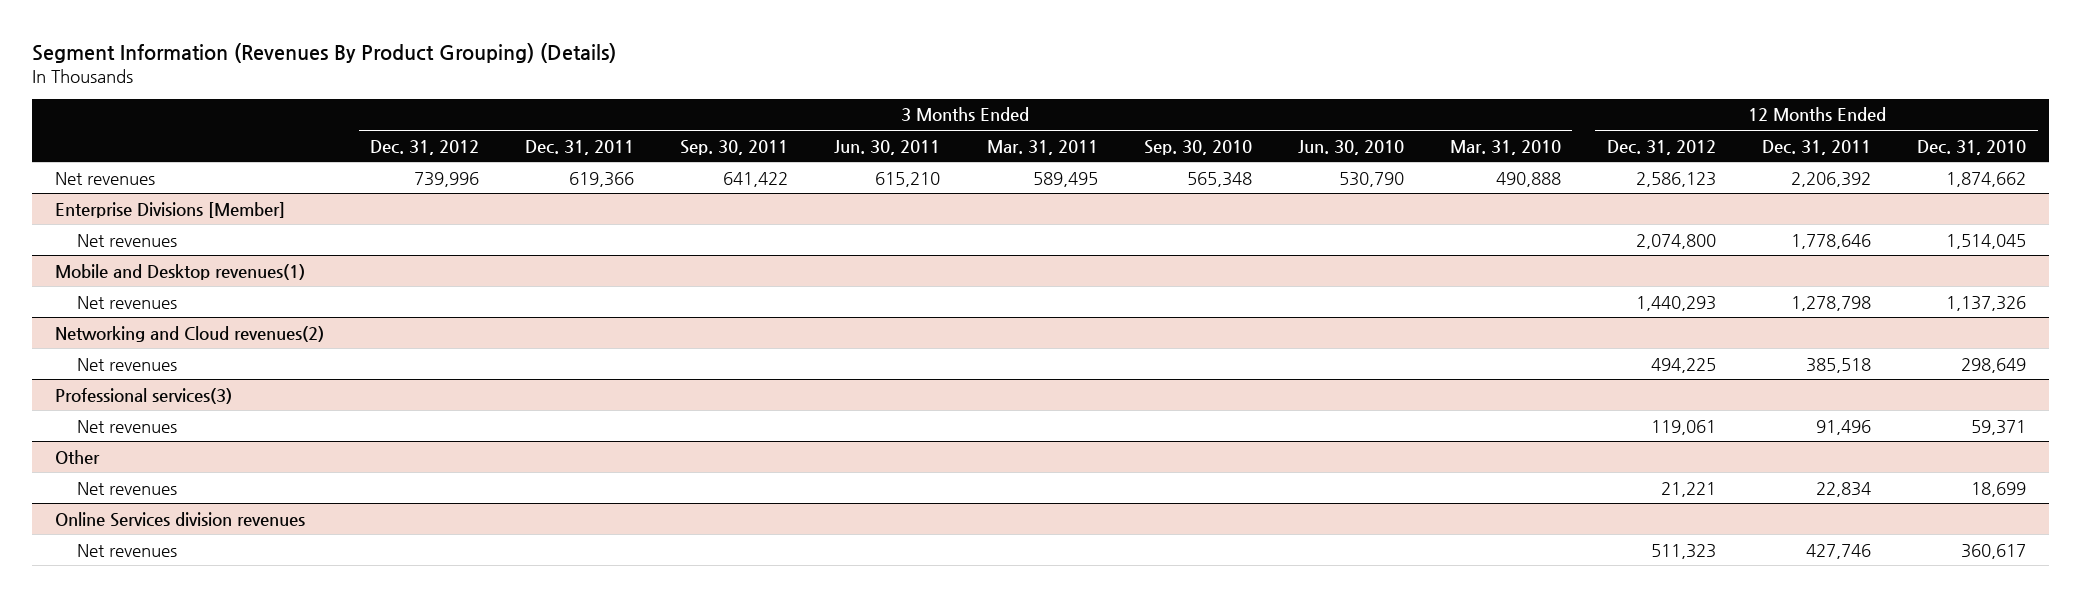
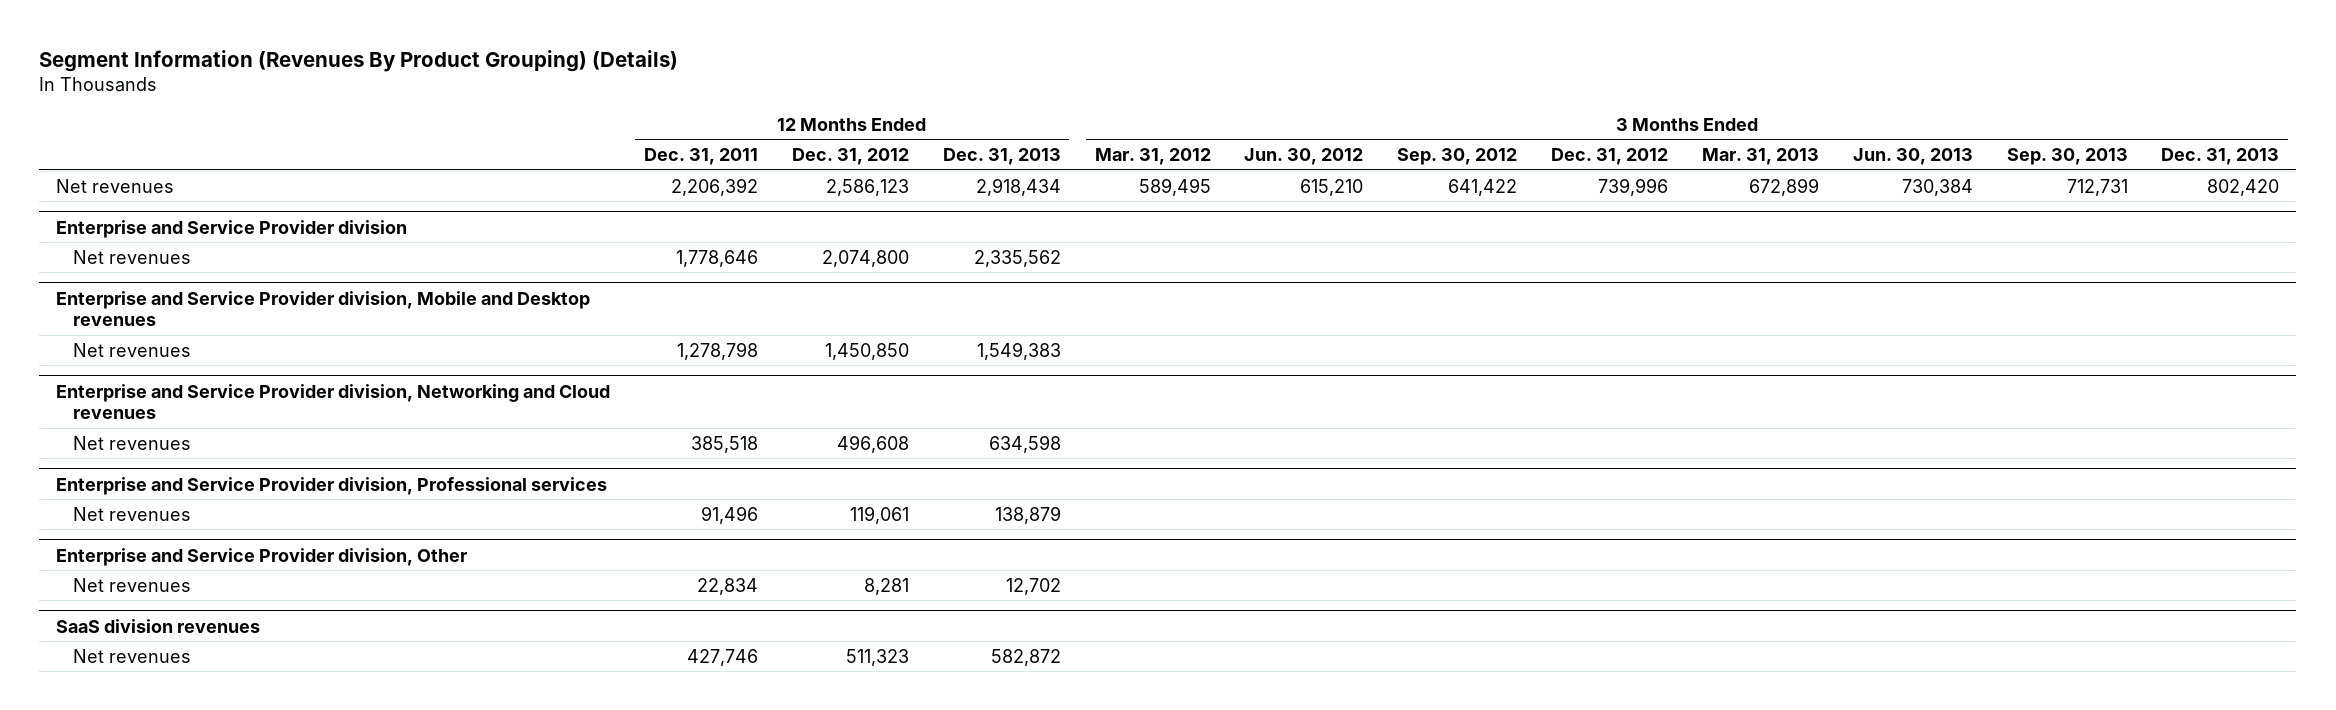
[525,139,635,155] Dec. 31, 2011 -> none
[680,139,789,155] Sep. 30, 2011 -> none
[834,139,941,155] Jun. 30, 2011 -> none
[986,139,1098,155] Mar. 31, 2011 -> none
[1143,139,1252,155] Sep. 30, 2010 -> none
[1297,139,1404,155] Jun. 30, 2010 -> none
[1449,139,1561,155] Mar. 31, 2010 -> none
[1917,139,2027,155] Dec. 31, 2010 -> none
none -> [942,148,1061,166] Dec. 31, 2013
none -> [1094,148,1211,166] Mar. 31, 2012
none -> [1244,148,1364,166] Jun. 30, 2012
none -> [1397,148,1518,166] Sep. 30, 2012
none -> [1701,148,1819,166] Mar. 31, 2013
none -> [1852,148,1973,166] Jun. 30, 2013
none -> [2006,148,2128,166] Sep. 30, 2013
none -> [2161,148,2280,166] Dec. 31, 2013
[55,201,286,218] Enterprise Divisions [Member] -> none
none -> [56,219,408,238] Enterprise and Service Provider division
[55,263,306,280] Mobile and Desktop revenues(1) -> none
[55,325,325,342] Networking and Cloud revenues(2) -> none
[55,387,233,404] Professional services(3) -> none
none -> [56,290,591,327] Enterprise and Service Provider division, Mobile and Desktop revenues
[1635,295,1716,311] 1,440,293 -> [824,342,909,360] 1,450,850
none -> [56,383,611,420] Enterprise and Service Provider division, Networking and Cloud revenues
[1650,357,1716,373] 494,225 -> [836,434,909,453] 496,608
none -> [56,476,608,495] Enterprise and Service Provider division, Professional services
[55,449,101,464] Other -> none
[55,511,306,527] Online Services division revenues -> none
none -> [56,547,468,566] Enterprise and Service Provider division, Other
[1660,481,1716,497] 21,221 -> [863,577,909,595] 8,281
none -> [56,618,261,633] SaaS division revenues

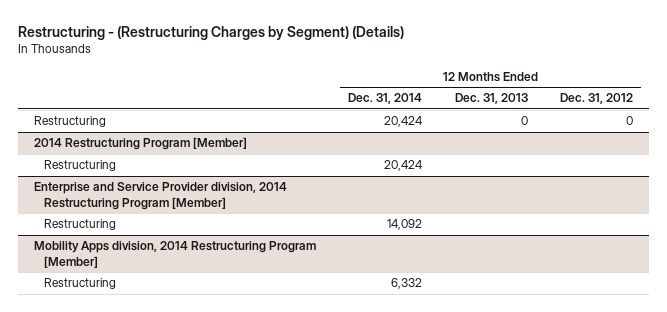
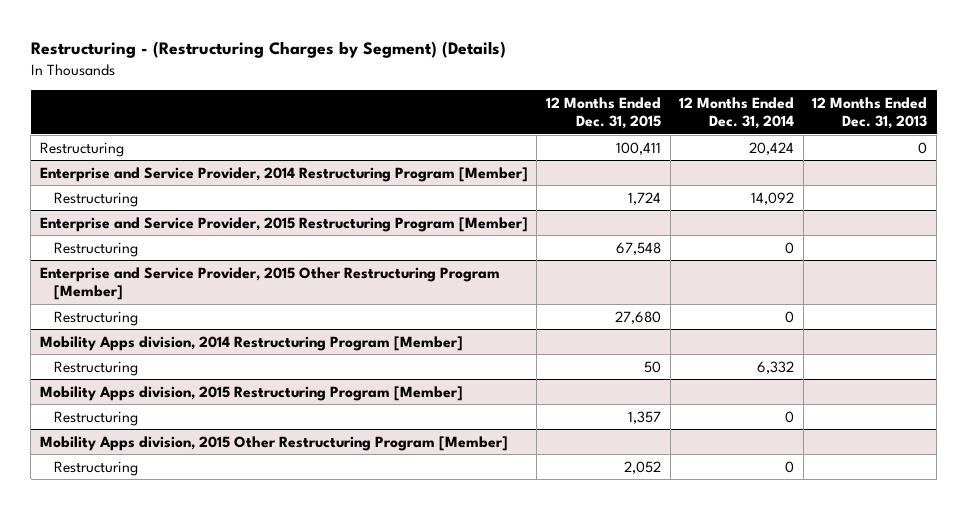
[559,93,633,105] Dec. 31, 2012 -> none
none -> [545,96,661,130] 12 Months Ended Dec. 31, 2015
[33,137,247,151] 2014 Restructuring Program [Member] -> none
[43,160,116,172] Restructuring -> none
[33,182,287,210] Enterprise and Service Provider division, 2014 Restructuring Program [Member] -> [39,166,528,182] Enterprise and Service Provider, 2014 Restructuring Program [Member]
none -> [39,216,528,232] Enterprise and Service Provider, 2015 Restructuring Program [Member]
none -> [54,241,139,257] Restructuring
none -> [39,266,500,301] Enterprise and Service Provider, 2015 Other Restructuring Program [Member]
none -> [54,310,139,326] Restructuring
none -> [39,385,463,401] Mobility Apps division, 2015 Restructuring Program [Member]
none -> [54,410,139,426] Restructuring
none -> [39,435,508,451] Mobility Apps division, 2015 Other Restructuring Program [Member]
none -> [54,460,139,476] Restructuring

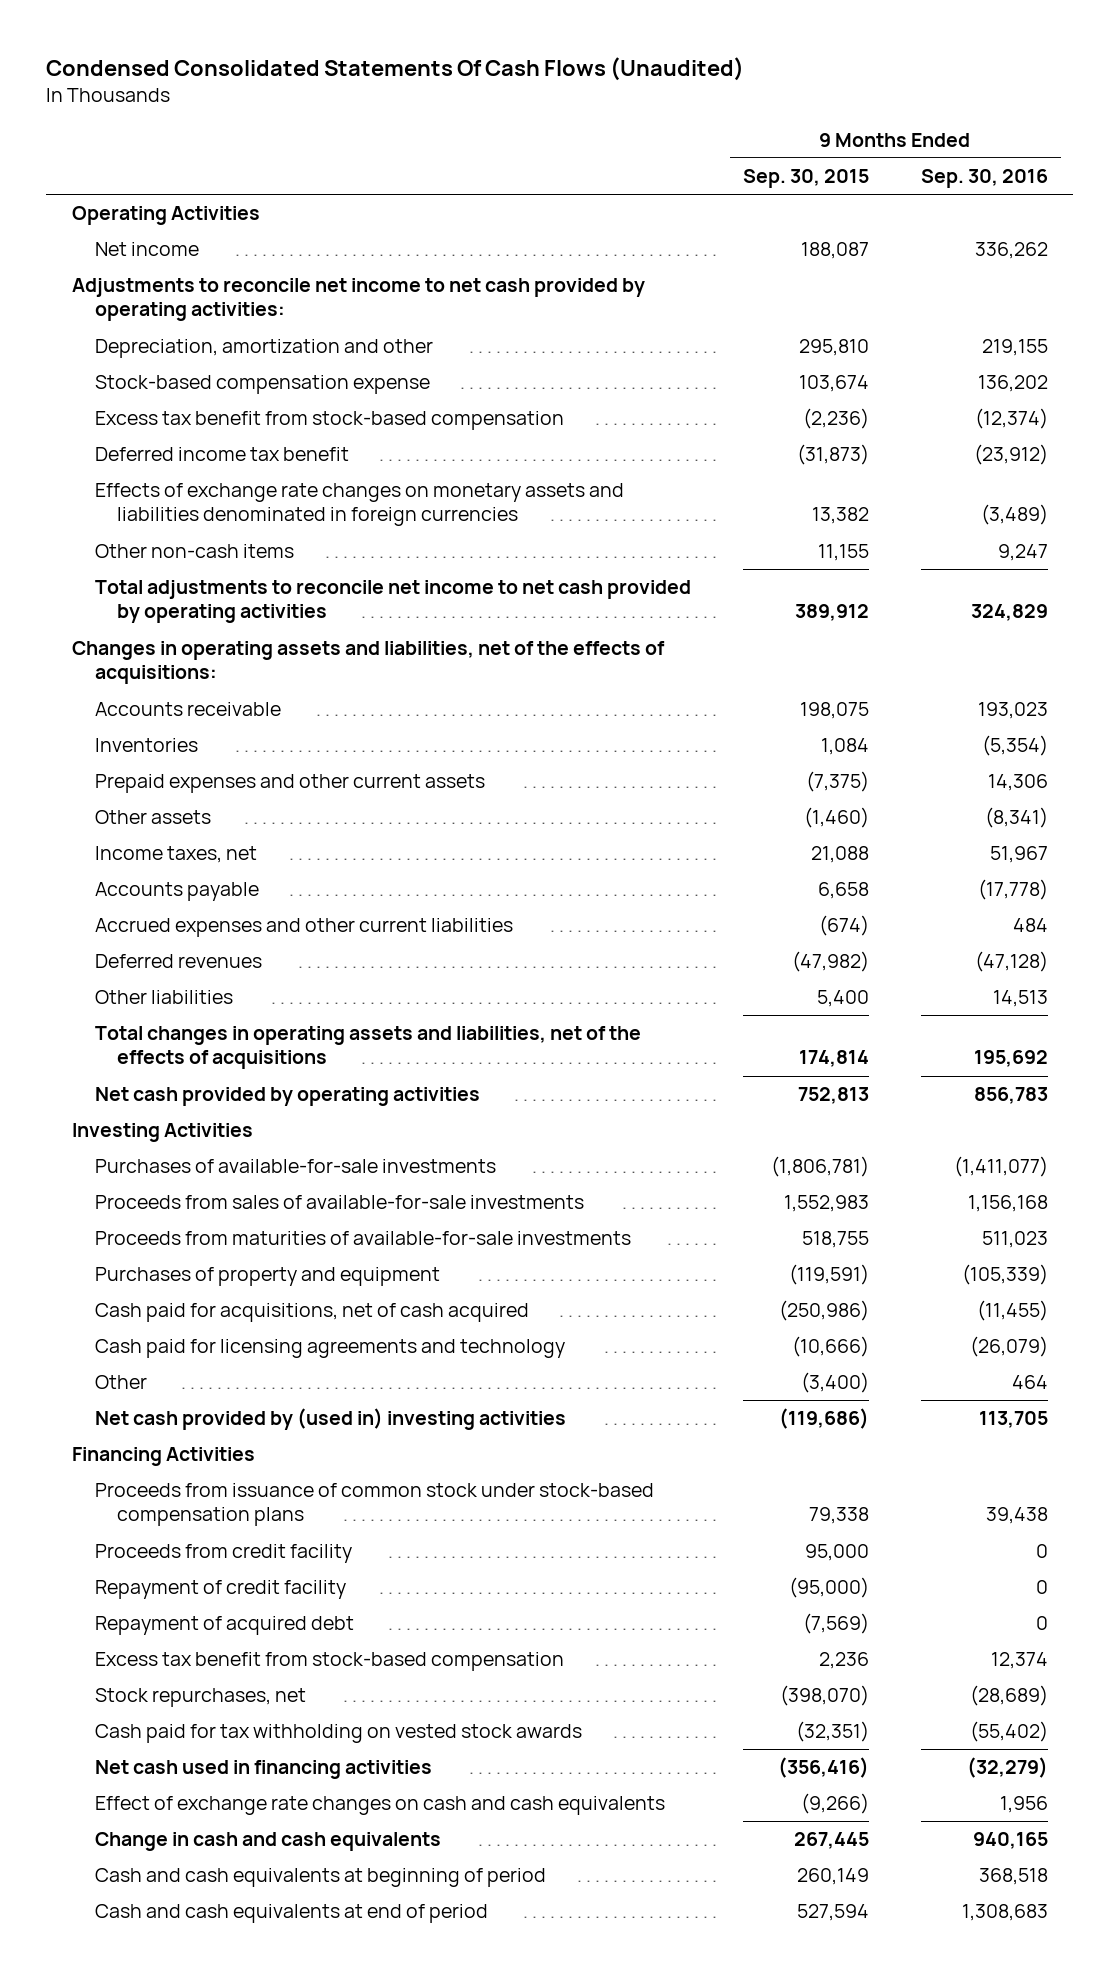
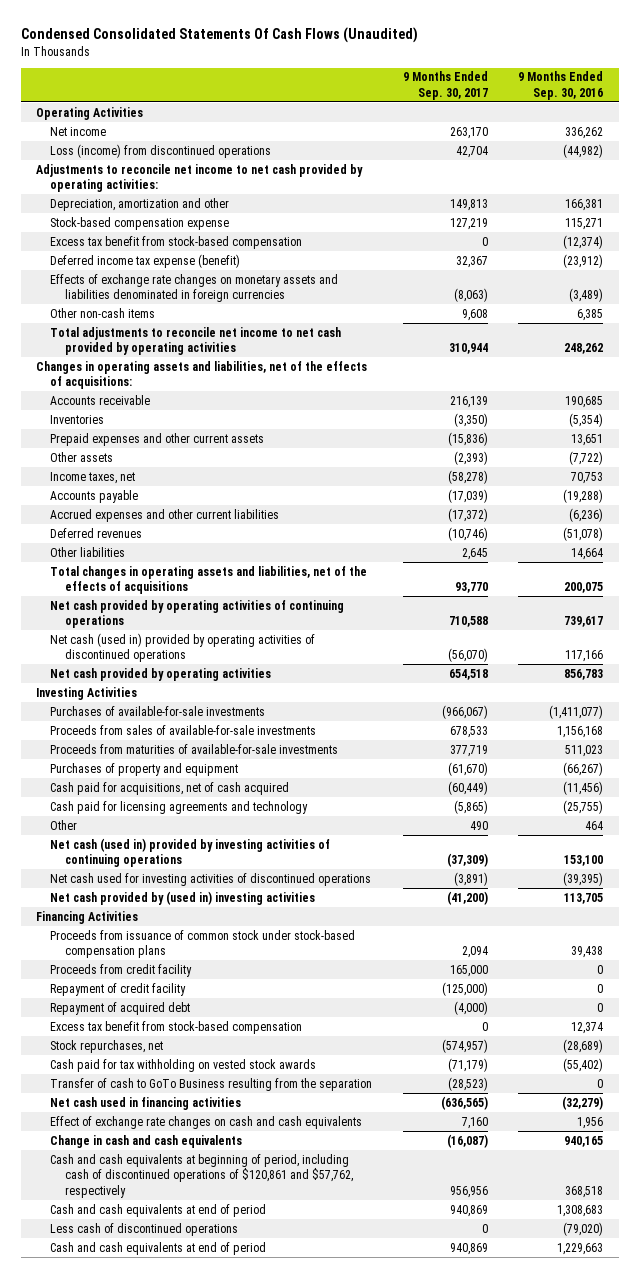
[742,169,869,189] Sep. 30, 2015 -> none
none -> [402,71,488,100] 9 Months Ended Sep. 30, 2017
none -> [50,143,272,158] Loss (income) from discontinued operations
[981,339,1048,357] 219,155 -> [565,198,604,211] 166,381
[977,375,1048,393] 136,202 -> [565,217,604,230] 115,271
[94,447,349,462] Deferred income tax benefit -> [50,253,241,268] Deferred income tax expense (benefit)
[997,544,1048,562] 9,247 -> [577,308,604,321] 6,385
[970,604,1048,622] 324,829 -> [564,343,604,355] 248,262
[977,702,1048,720] 193,023 -> [565,395,604,408] 190,685
[987,774,1048,792] 14,306 -> [571,433,604,446] 13,651
[984,807,1048,829] (8,341) -> [569,450,604,465] (7,722)
[989,846,1048,864] 51,967 -> [571,471,604,484] 70,753
[977,879,1048,901] (17,778) -> [563,488,604,503] (19,288)
[1012,918,1048,933] 484 -> [569,507,604,522] (6,236)
[974,951,1048,973] (47,128) -> [563,526,604,541] (51,078)
[992,990,1048,1008] 14,513 -> [571,547,604,560] 14,664
[973,1050,1048,1068] 195,692 -> [564,582,604,594] 200,075
none -> [50,599,345,629] Net cash provided by operating activities of continuing operations
none -> [50,632,316,663] Net cash (used in) provided by operating activities of discontinued operations
[961,1264,1048,1286] (105,339) -> [563,761,604,776] (66,267)
[976,1300,1048,1322] (11,455) -> [563,780,604,795] (11,456)
[969,1336,1048,1358] (26,079) -> [563,799,604,814] (25,755)
none -> [50,837,331,868] Net cash (used in) provided by investing activities of continuing operations
none -> [50,872,372,886] Net cash used for investing activities of discontinued operations
none -> [50,1077,373,1091] Transfer of cash to GoTo Business resulting from the separation
[94,1868,546,1888] Cash and cash equivalents at beginning of period -> [50,1153,353,1198] Cash and cash equivalents at beginning of period, including cash of discontinued operations of $120,861 and $57,762, respectively
none -> [50,1222,239,1236] Less cash of discontinued operations
none -> [50,1241,267,1255] Cash and cash equivalents at end of period

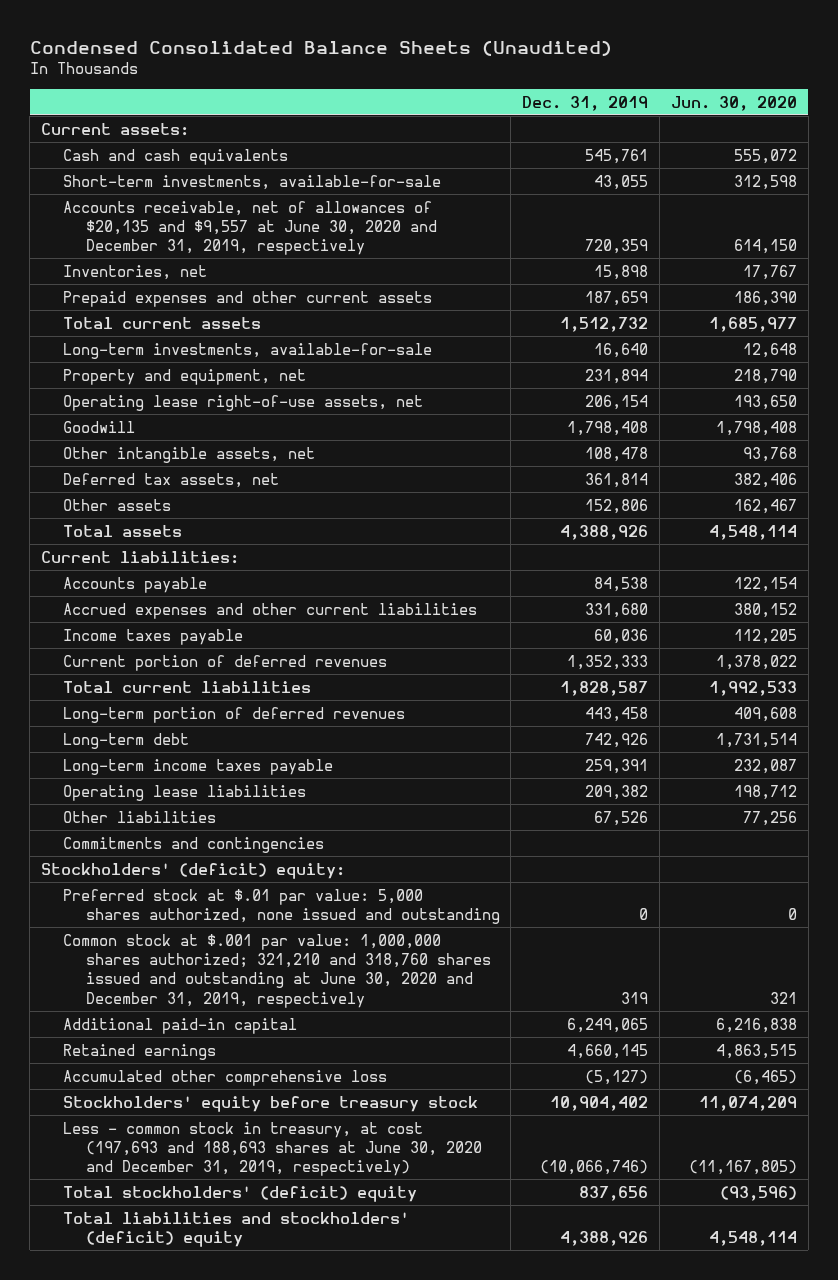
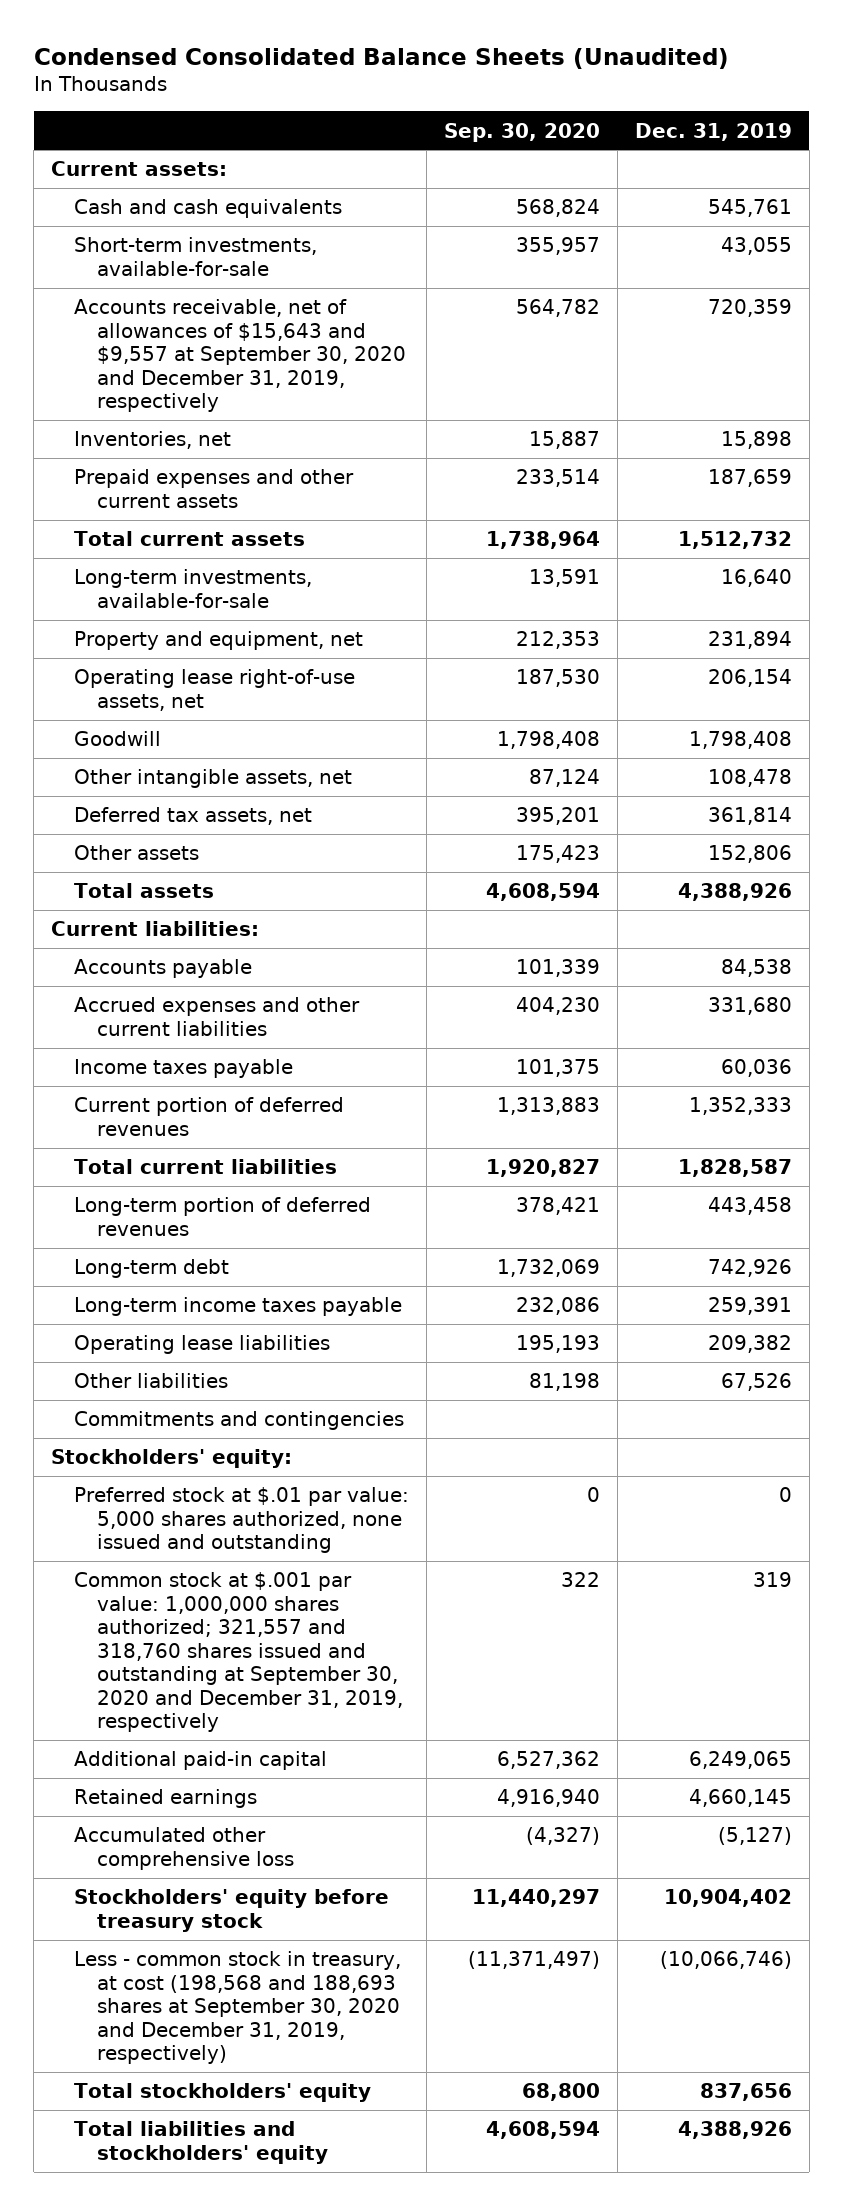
[670,95,797,111] Jun. 30, 2020 -> none
none -> [443,122,600,142] Sep. 30, 2020
[63,200,437,256] Accounts receivable, net of allowances of $20,135 and $9,557 at June 30, 2020 and December 31, 2019, respectively -> [74,299,407,413] Accounts receivable, net of allowances of $15,643 and $9,557 at September 30, 2020 and December 31, 2019, respectively
[41,862,346,879] Stockholders' (deficit) equity: -> [51,1449,293,1469] Stockholders' equity:
[63,933,491,1008] Common stock at $.001 par value: 1,000,000 shares authorized; 321,210 and 318,760 shares issued and outstanding at June 30, 2020 and December 31, 2019, respectively -> [74,1572,404,1733] Common stock at $.001 par value: 1,000,000 shares authorized; 321,557 and 318,760 shares issued and outstanding at September 30, 2020 and December 31, 2019, respectively
[63,1121,482,1177] Less - common stock in treasury, at cost (197,693 and 188,693 shares at June 30, 2020 and December 31, 2019, respectively) -> [74,1951,402,2065] Less - common stock in treasury, at cost (198,568 and 188,693 shares at September 30, 2020 and December 31, 2019, respectively)
[63,1185,418,1202] Total stockholders' (deficit) equity -> [74,2083,372,2103] Total stockholders' equity
[63,1211,410,1247] Total liabilities and stockholders' (deficit) equity -> [74,2121,329,2164] Total liabilities and stockholders' equity

